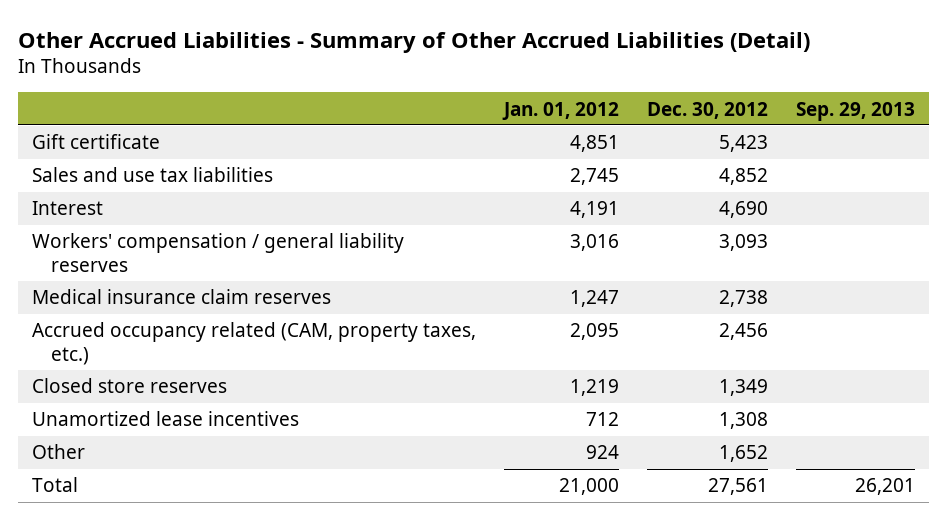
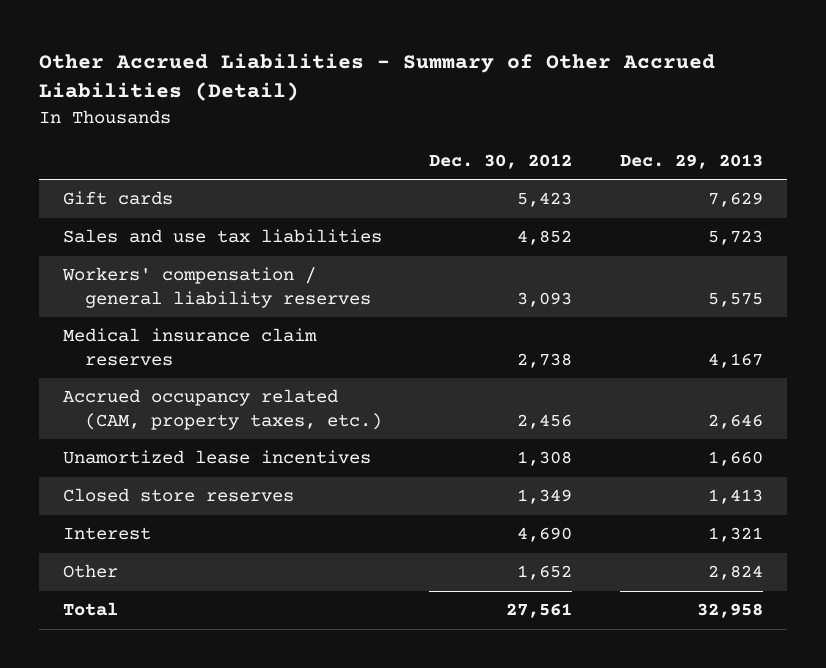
[502,101,620,120] Jan. 01, 2012 -> none
[796,101,916,121] Sep. 29, 2013 -> none
none -> [619,153,763,169] Dec. 29, 2013
[32,134,161,150] Gift certificate -> [62,191,173,206] Gift cards
[32,378,228,394] Closed store reserves -> [62,488,294,503] Closed store reserves
[32,201,104,216] Interest -> [62,527,151,541] Interest

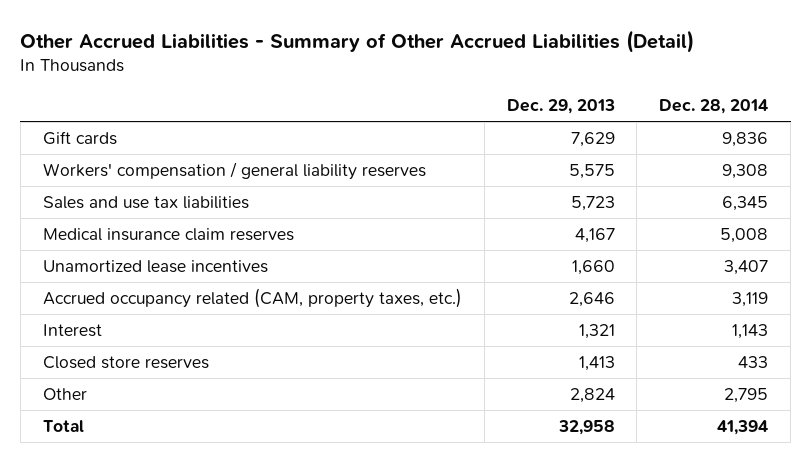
[429,153,573,169] Dec. 30, 2012 -> none
none -> [659,99,769,115] Dec. 28, 2014
[62,229,382,244] Sales and use tax liabilities -> [42,196,249,210] Sales and use tax liabilities
[62,389,382,430] Accrued occupancy related (CAM, property taxes, etc.) -> [42,288,462,309] Accrued occupancy related (CAM, property taxes, etc.)
[62,488,294,503] Closed store reserves -> [42,356,209,370] Closed store reserves

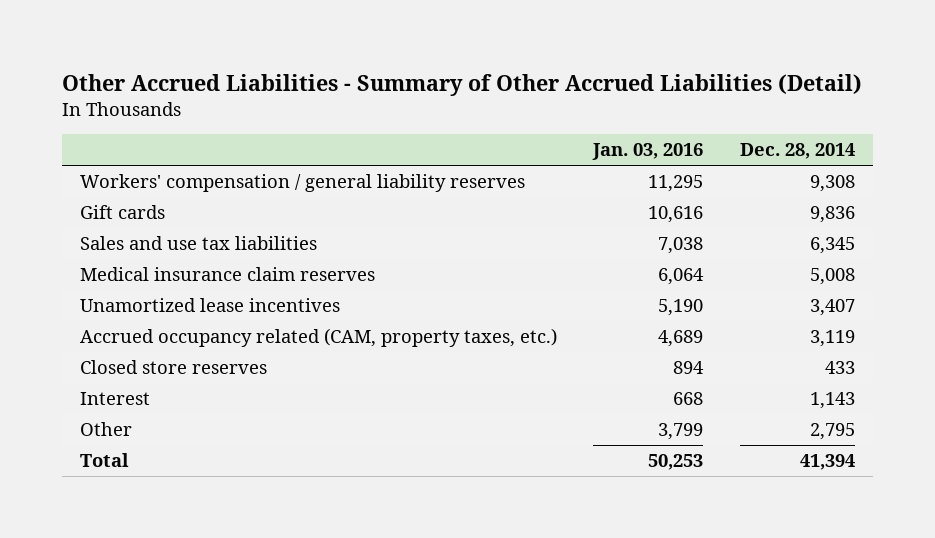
[506,99,615,115] Dec. 29, 2013 -> none
none -> [592,143,704,161] Jan. 03, 2016
[42,131,117,146] Gift cards -> [80,205,166,220] Gift cards
[42,324,102,338] Interest -> [80,392,151,406] Interest

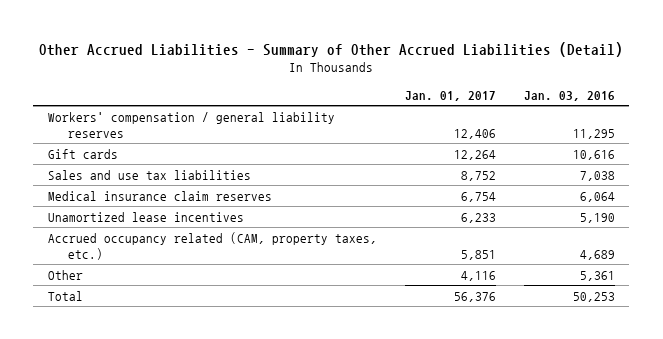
[739,143,855,160] Dec. 28, 2014 -> none
none -> [404,90,496,101] Jan. 01, 2017
[80,360,268,375] Closed store reserves -> none
[80,392,151,406] Interest -> none
[658,423,704,441] 3,799 -> [580,270,616,281] 5,361

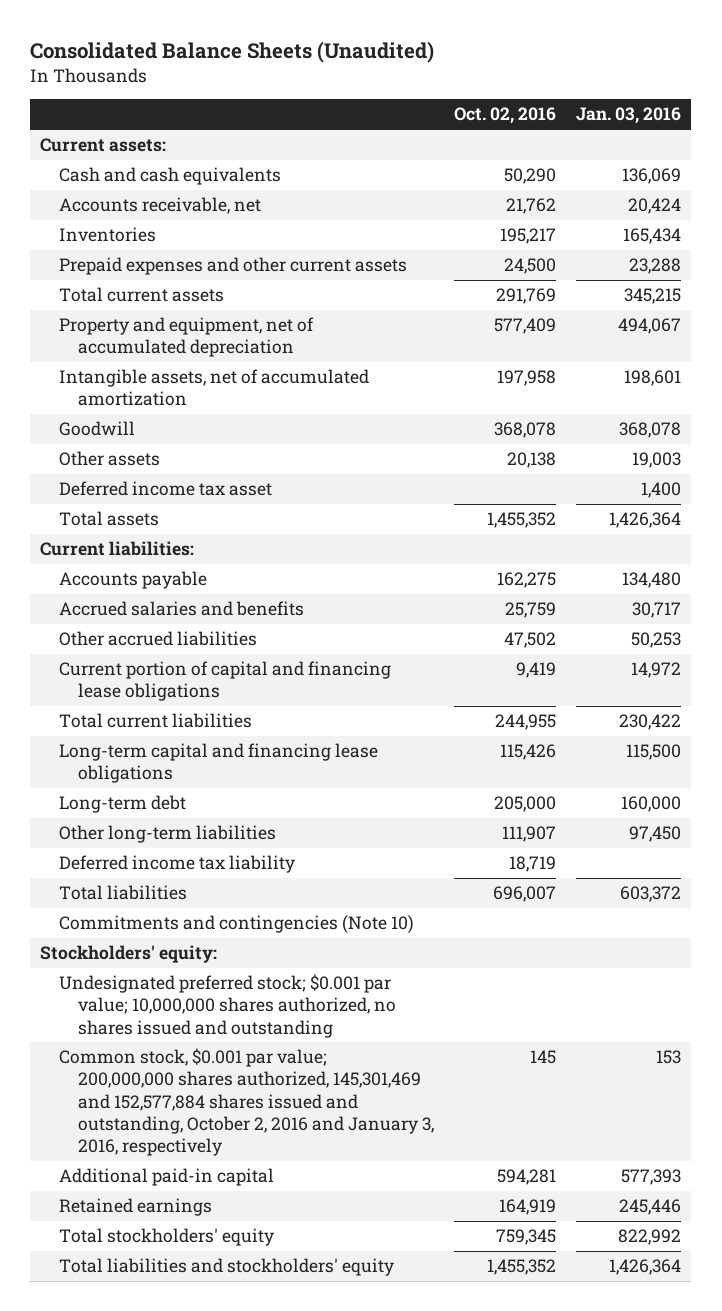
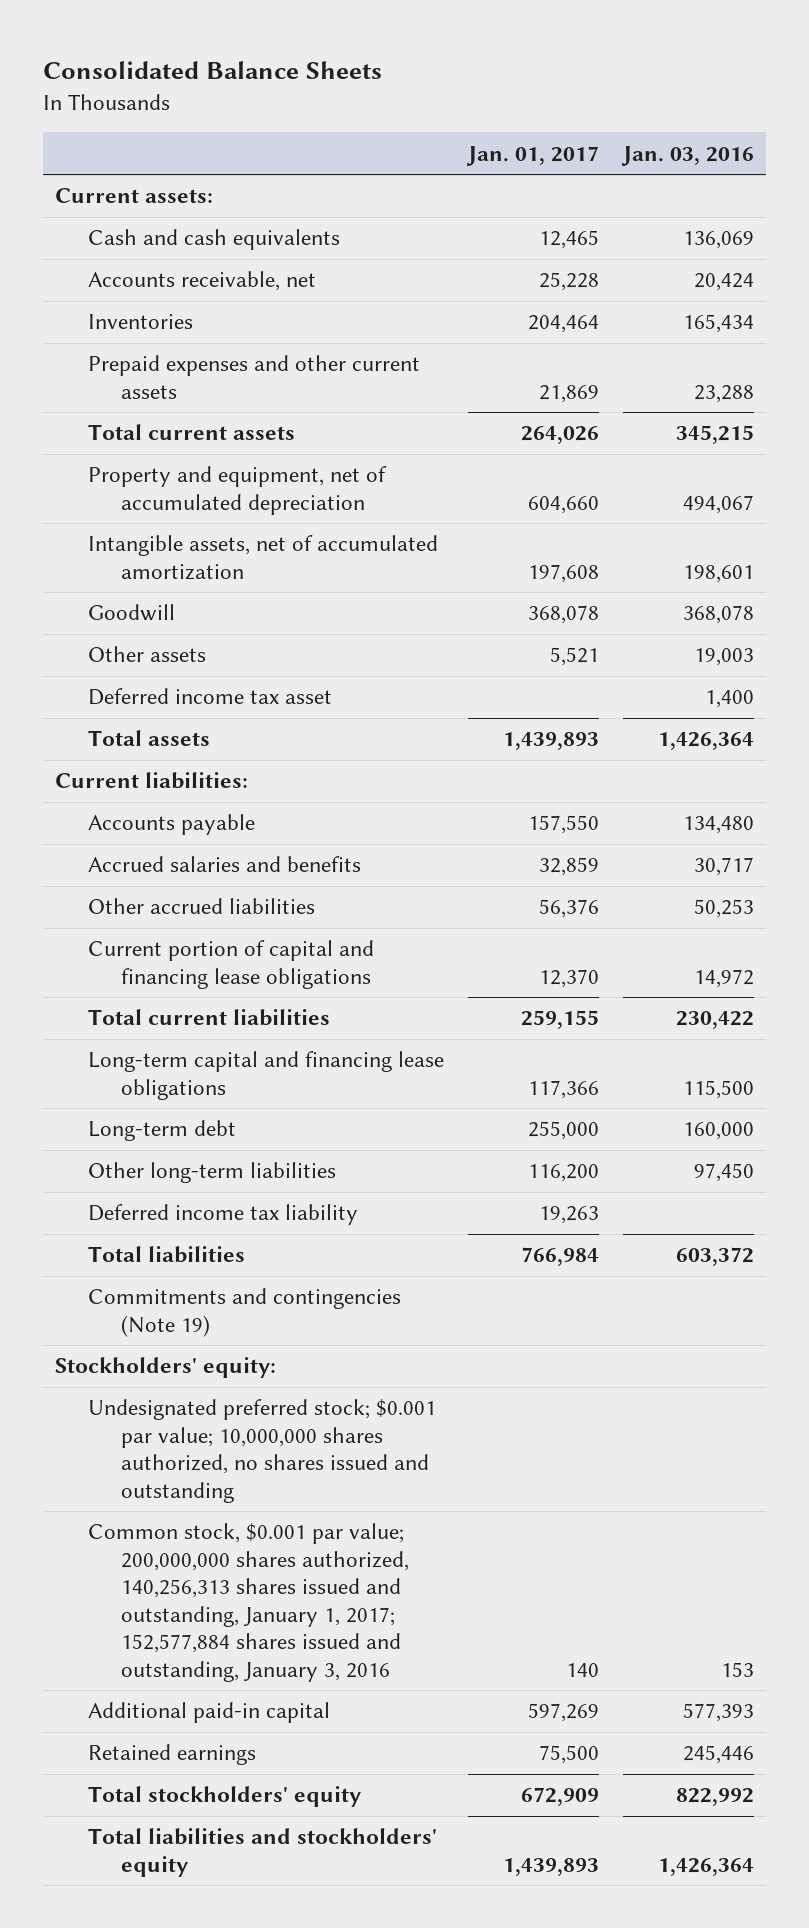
[30,40,435,63] Consolidated Balance Sheets (Unaudited) -> [43,60,383,79] Consolidated Balance Sheets
[453,107,556,125] Oct. 02, 2016 -> none
none -> [466,145,600,166] Jan. 01, 2017
[58,915,414,934] Commitments and contingencies (Note 10) -> [88,1288,402,1337] Commitments and contingencies (Note 19)
[58,1048,434,1157] Common stock, $0.001 par value; 200,000,000 shares authorized, 145,301,469 and 152,577,884 shares issued and outstanding, October 2, 2016 and January 3, 2016, respectively -> [88,1523,410,1682] Common stock, $0.001 par value; 200,000,000 shares authorized, 140,256,313 shares issued and outstanding, January 1, 2017; 152,577,884 shares issued and outstanding, January 3, 2016

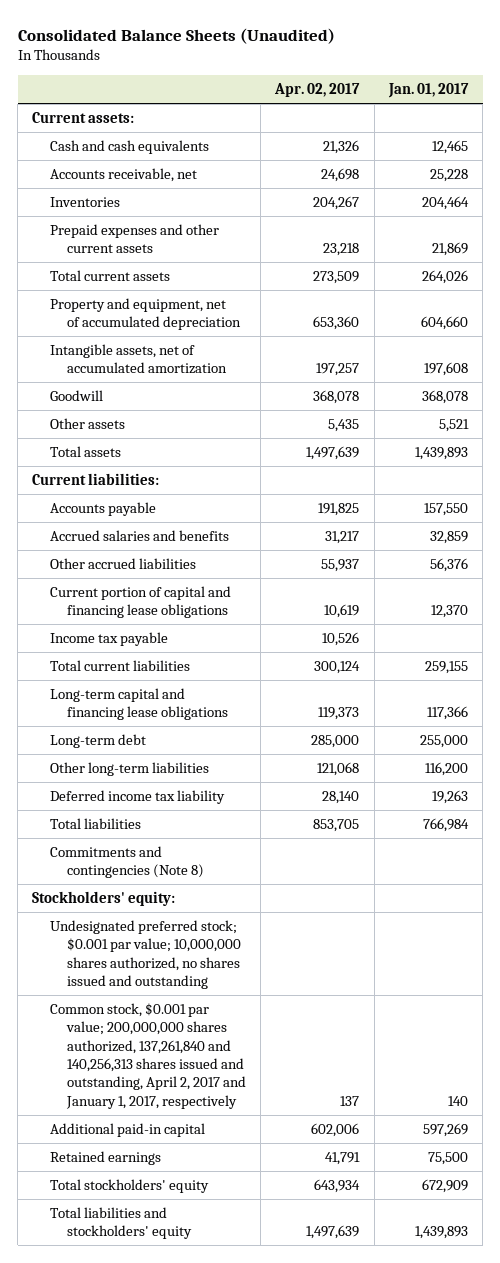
[43,60,383,79] Consolidated Balance Sheets -> [17,27,335,44] Consolidated Balance Sheets (Unaudited)
[620,145,754,166] Jan. 03, 2016 -> none
none -> [274,83,361,98] Apr. 02, 2017
[88,688,333,706] Deferred income tax asset -> none
none -> [49,631,168,646] Income tax payable
[88,1288,402,1337] Commitments and contingencies (Note 19) -> [49,845,204,879] Commitments and contingencies (Note 8)
[88,1523,410,1682] Common stock, $0.001 par value; 200,000,000 shares authorized, 140,256,313 shares issued and outstanding, January 1, 2017; 152,577,884 shares issued and outstanding, January 3, 2016 -> [49,1002,246,1109] Common stock, $0.001 par value; 200,000,000 shares authorized, 137,261,840 and 140,256,313 shares issued and outstanding, April 2, 2017 and January 1, 2017, respectively

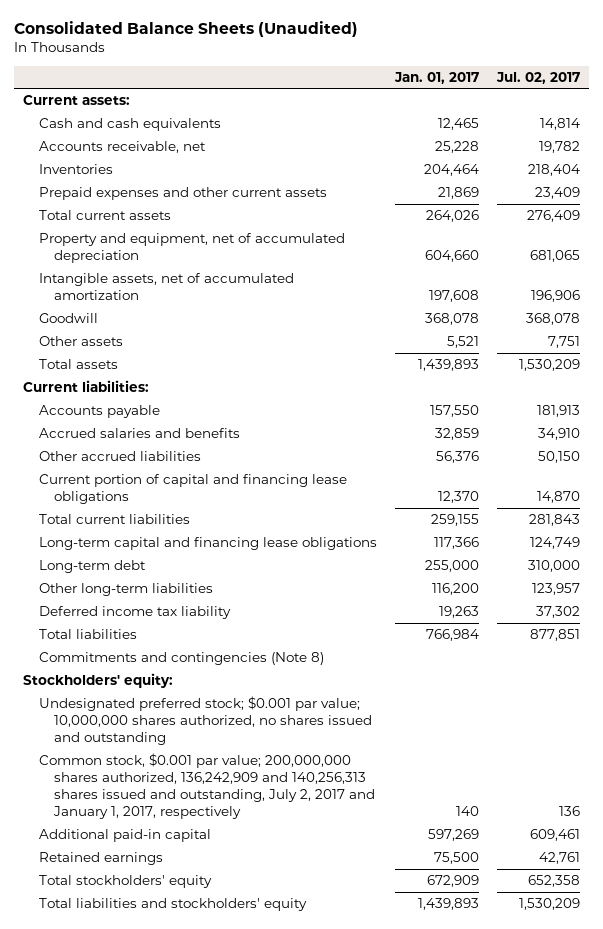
[274,83,361,98] Apr. 02, 2017 -> none
none -> [496,71,581,84] Jul. 02, 2017
[49,631,168,646] Income tax payable -> none
[49,1002,246,1109] Common stock, $0.001 par value; 200,000,000 shares authorized, 137,261,840 and 140,256,313 shares issued and outstanding, April 2, 2017 and January 1, 2017, respectively -> [38,753,376,820] Common stock, $0.001 par value; 200,000,000 shares authorized, 136,242,909 and 140,256,313 shares issued and outstanding, July 2, 2017 and January 1, 2017, respectively

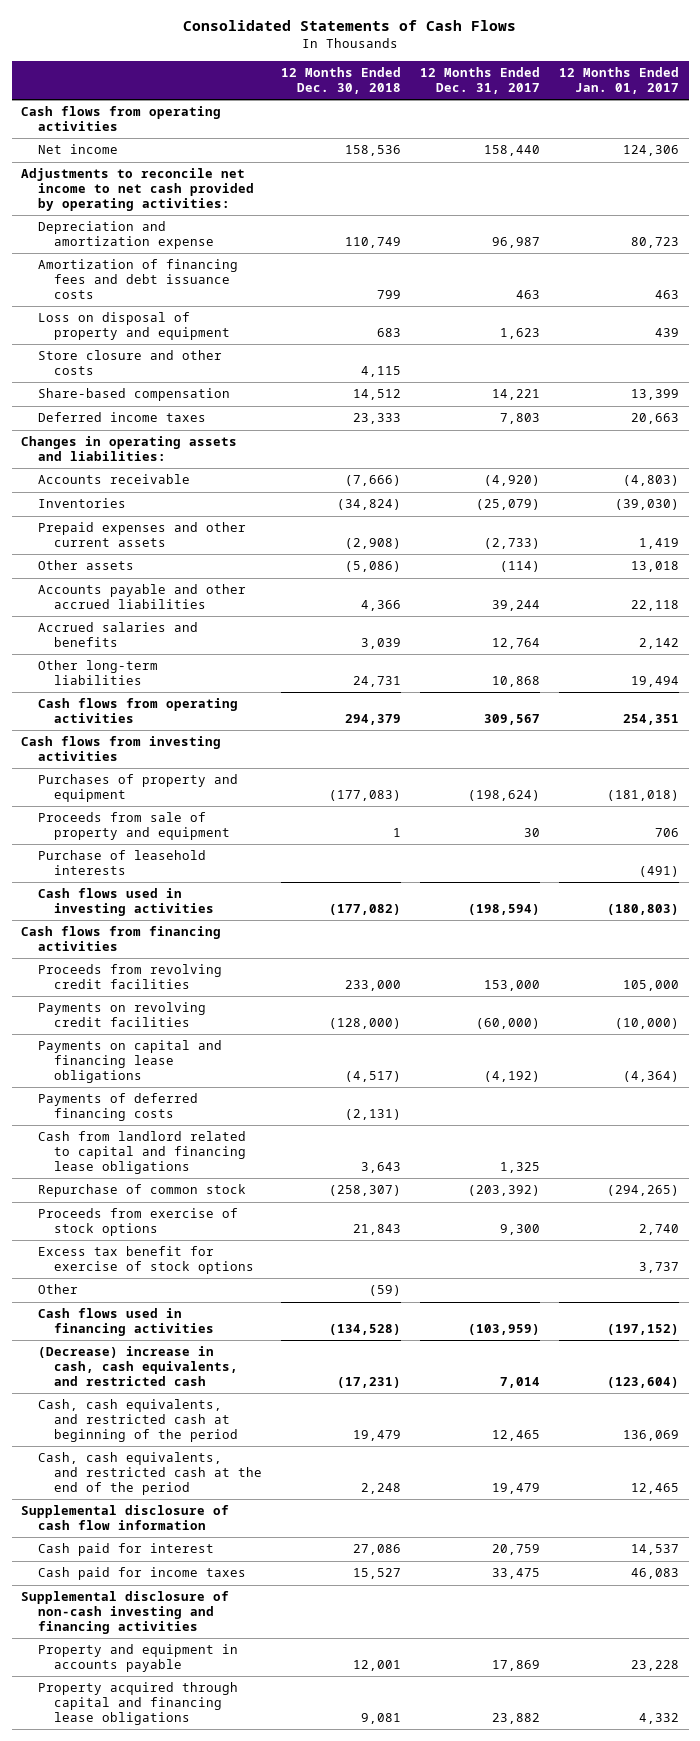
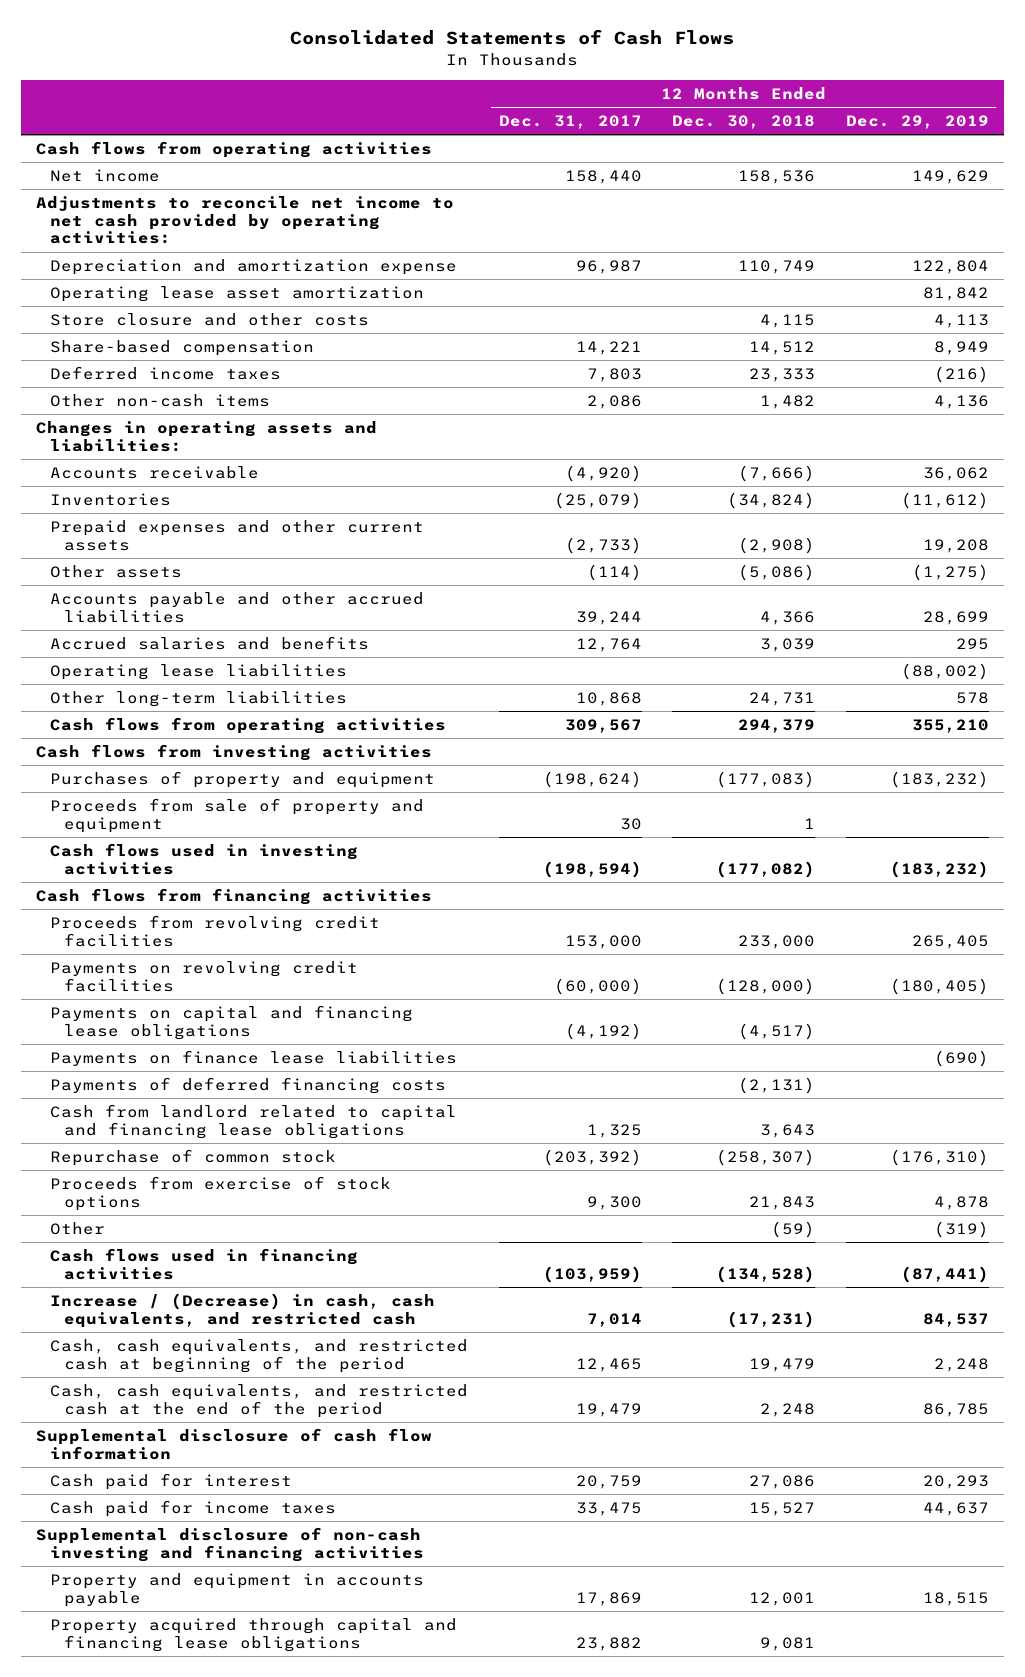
[559,67,680,94] 12 Months Ended Jan. 01, 2017 -> none
none -> [845,114,989,129] Dec. 29, 2019
[37,259,238,299] Amortization of financing fees and debt issuance costs -> none
[37,312,230,341] Loss on disposal of property and equipment -> none
none -> [50,285,425,302] Operating lease asset amortization
none -> [50,393,271,407] Other non-cash items
none -> [50,663,348,680] Operating lease liabilities
[37,850,206,876] Purchase of leasehold interests -> none
none -> [50,1049,458,1066] Payments on finance lease liabilities
[37,1246,254,1275] Excess tax benefit for exercise of stock options -> none
[37,1346,238,1386] (Decrease) increase in cash, cash equivalents, and restricted cash -> [50,1292,436,1328] Increase / (Decrease) in cash, cash equivalents, and restricted cash

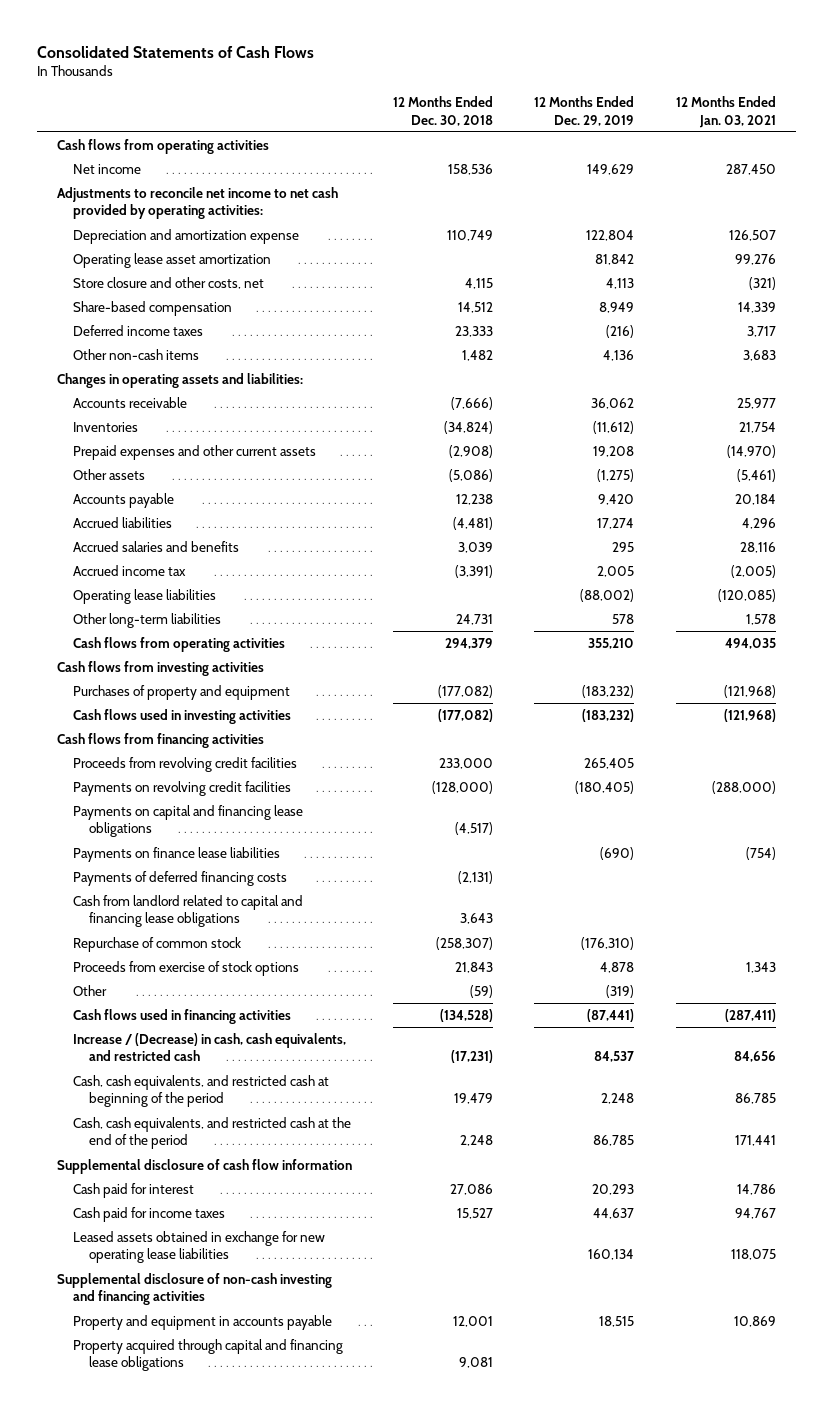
[498,114,642,129] Dec. 31, 2017 -> none
none -> [675,96,776,128] 12 Months Ended Jan. 03, 2021
[50,312,370,326] Store closure and other costs -> [72,277,264,290] Store closure and other costs, net
[50,591,425,623] Accounts payable and other accrued liabilities -> none
none -> [72,493,174,509] Accounts payable
none -> [72,517,172,529] Accrued liabilities
none -> [72,565,186,577] Accrued income tax
[50,797,425,833] Proceeds from sale of property and equipment -> none
[716,770,816,788] (177,083) -> [438,685,494,699] (177,082)
none -> [72,1231,325,1264] Leased assets obtained in exchange for new operating lease liabilities

